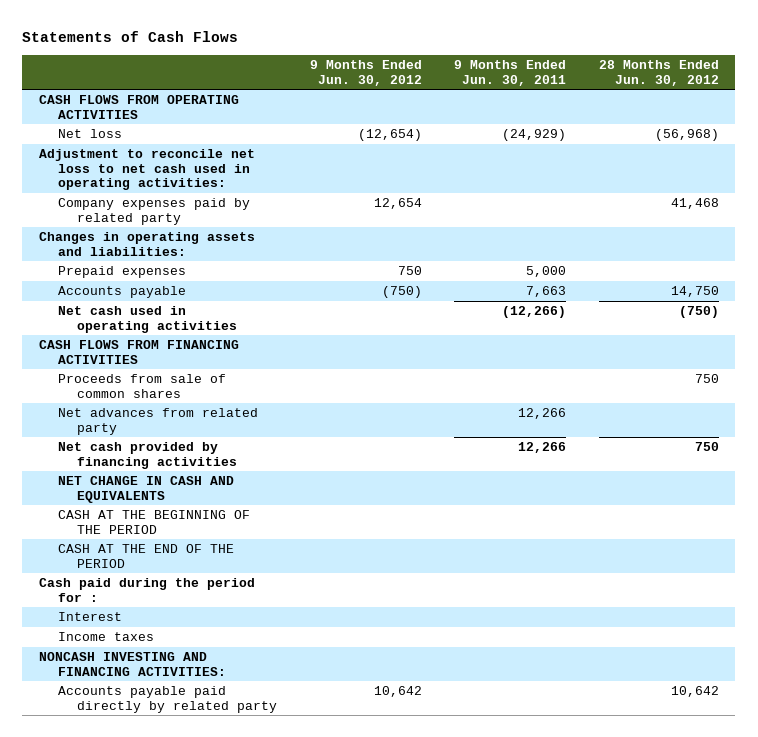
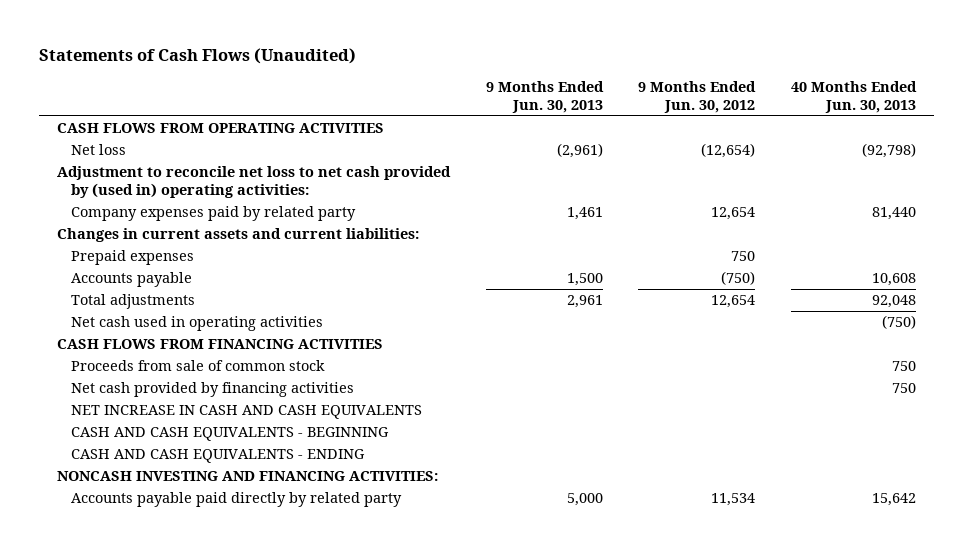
[22,31,239,43] Statements of Cash Flows -> [38,48,356,65] Statements of Cash Flows (Unaudited)
[454,59,567,86] 9 Months Ended Jun. 30, 2011 -> none
[598,59,719,86] 28 Months Ended Jun. 30, 2012 -> none
none -> [485,81,604,113] 9 Months Ended Jun. 30, 2013
none -> [791,81,918,113] 40 Months Ended Jun. 30, 2013
[38,149,255,191] Adjustment to reconcile net loss to net cash used in operating activities: -> [56,166,451,198] Adjustment to reconcile net loss to net cash provided by (used in) operating activities:
[38,232,255,256] Changes in operating assets and liabilities: -> [56,228,419,243] Changes in current assets and current liabilities:
none -> [71,294,196,310] Total adjustments
[57,408,258,435] Net advances from related party -> none
[57,374,226,398] Proceeds from sale of common shares -> [71,360,326,372] Proceeds from sale of common stock
[38,578,255,602] Cash paid during the period for : -> none
[57,612,122,622] Interest -> none
[57,632,154,642] Income taxes -> none
[57,476,234,503] NET CHANGE IN CASH AND EQUIVALENTS -> [71,405,423,420] NET INCREASE IN CASH AND CASH EQUIVALENTS
[57,510,250,534] CASH AT THE BEGINNING OF THE PERIOD -> [71,427,390,442] CASH AND CASH EQUIVALENTS - BEGINNING
[57,544,234,568] CASH AT THE END OF THE PERIOD -> [71,449,366,464] CASH AND CASH EQUIVALENTS - ENDING
[373,686,422,698] 10,642 -> [711,493,756,507] 11,534

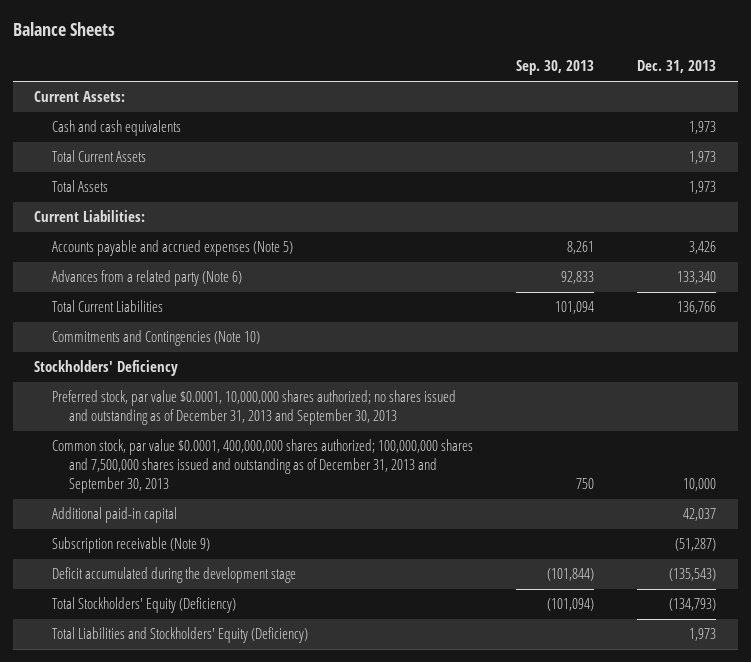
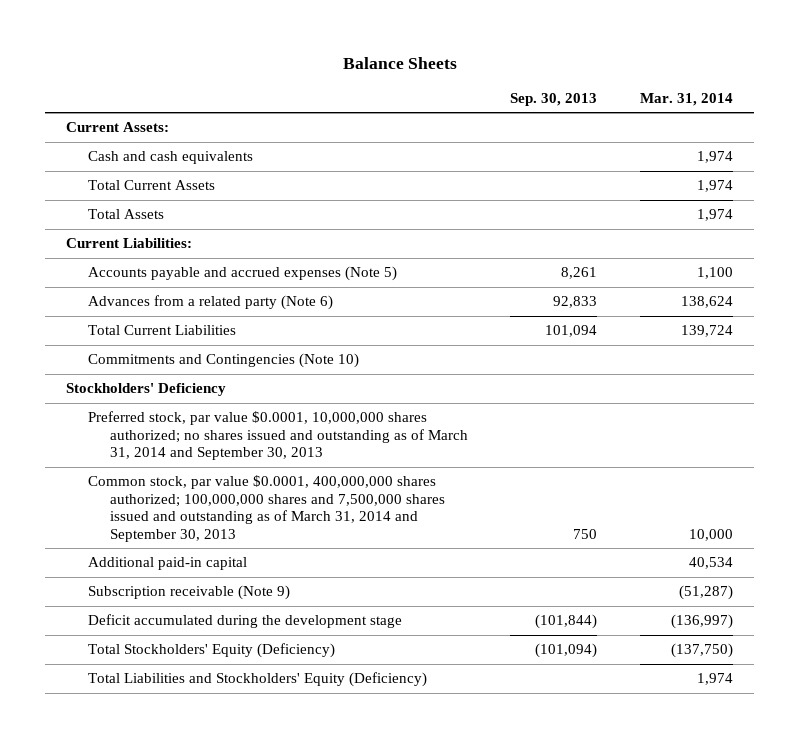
[637,60,717,74] Dec. 31, 2013 -> none
none -> [639,92,733,106] Mar. 31, 2014
[51,390,456,426] Preferred stock, par value $0.0001, 10,000,000 shares authorized; no shares issued and outstanding as of December 31, 2013 and September 30, 2013 -> [88,411,468,461] Preferred stock, par value $0.0001, 10,000,000 shares authorized; no shares issued and outstanding as of March 31, 2014 and September 30, 2013
[51,439,473,493] Common stock, par value $0.0001, 400,000,000 shares authorized; 100,000,000 shares and 7,500,000 shares issued and outstanding as of December 31, 2013 and September 30, 2013 -> [88,475,445,542] Common stock, par value $0.0001, 400,000,000 shares authorized; 100,000,000 shares and 7,500,000 shares issued and outstanding as of March 31, 2014 and September 30, 2013

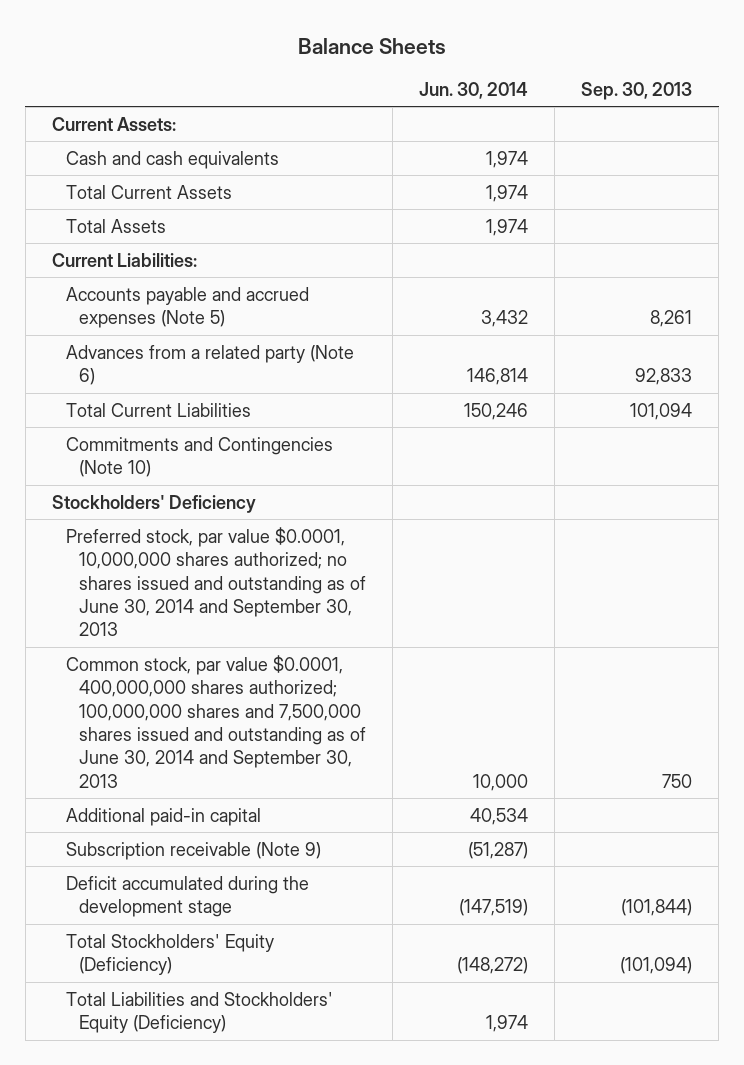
[639,92,733,106] Mar. 31, 2014 -> none
none -> [419,81,529,99] Jun. 30, 2014
[88,411,468,461] Preferred stock, par value $0.0001, 10,000,000 shares authorized; no shares issued and outstanding as of March 31, 2014 and September 30, 2013 -> [65,526,367,637] Preferred stock, par value $0.0001, 10,000,000 shares authorized; no shares issued and outstanding as of June 30, 2014 and September 30, 2013
[88,475,445,542] Common stock, par value $0.0001, 400,000,000 shares authorized; 100,000,000 shares and 7,500,000 shares issued and outstanding as of March 31, 2014 and September 30, 2013 -> [65,654,367,788] Common stock, par value $0.0001, 400,000,000 shares authorized; 100,000,000 shares and 7,500,000 shares issued and outstanding as of June 30, 2014 and September 30, 2013

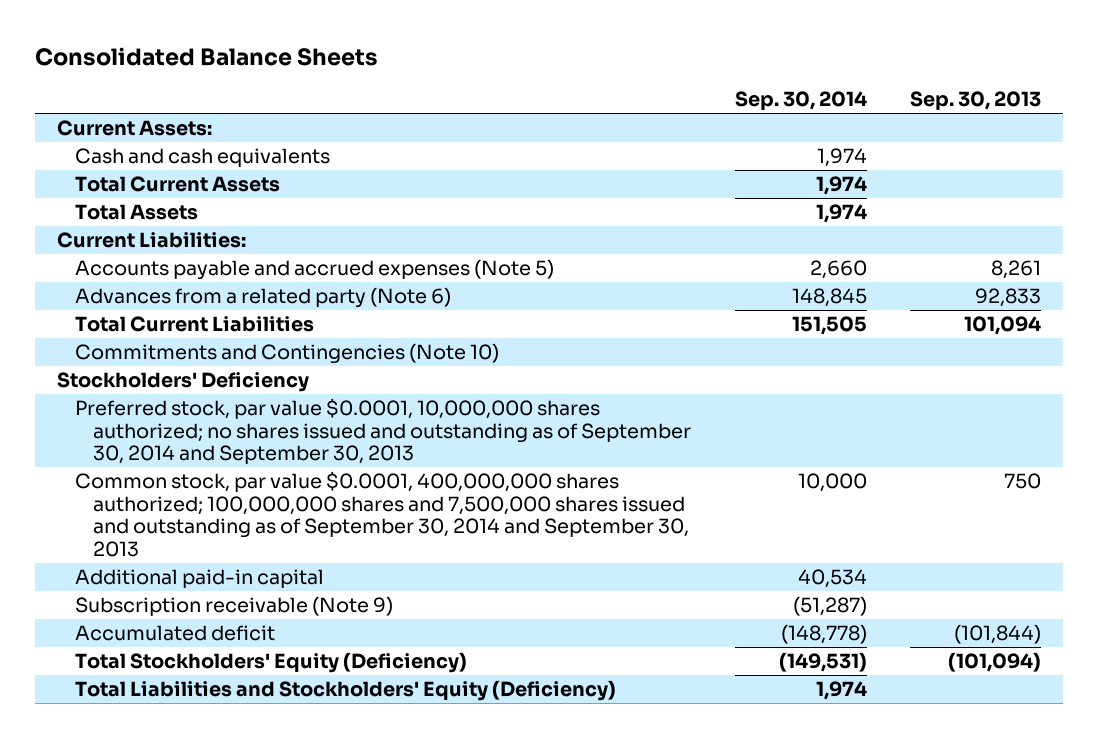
[298,37,447,54] Balance Sheets -> [34,47,378,67] Consolidated Balance Sheets
[419,81,529,99] Jun. 30, 2014 -> none
none -> [734,91,867,111] Sep. 30, 2014
[65,526,367,637] Preferred stock, par value $0.0001, 10,000,000 shares authorized; no shares issued and outstanding as of June 30, 2014 and September 30, 2013 -> [74,398,692,465] Preferred stock, par value $0.0001, 10,000,000 shares authorized; no shares issued and outstanding as of September 30, 2014 and September 30, 2013
[65,654,367,788] Common stock, par value $0.0001, 400,000,000 shares authorized; 100,000,000 shares and 7,500,000 shares issued and outstanding as of June 30, 2014 and September 30, 2013 -> [74,471,690,557] Common stock, par value $0.0001, 400,000,000 shares authorized; 100,000,000 shares and 7,500,000 shares issued and outstanding as of September 30, 2014 and September 30, 2013
[65,875,309,918] Deficit accumulated during the development stage -> [74,625,275,642] Accumulated deficit

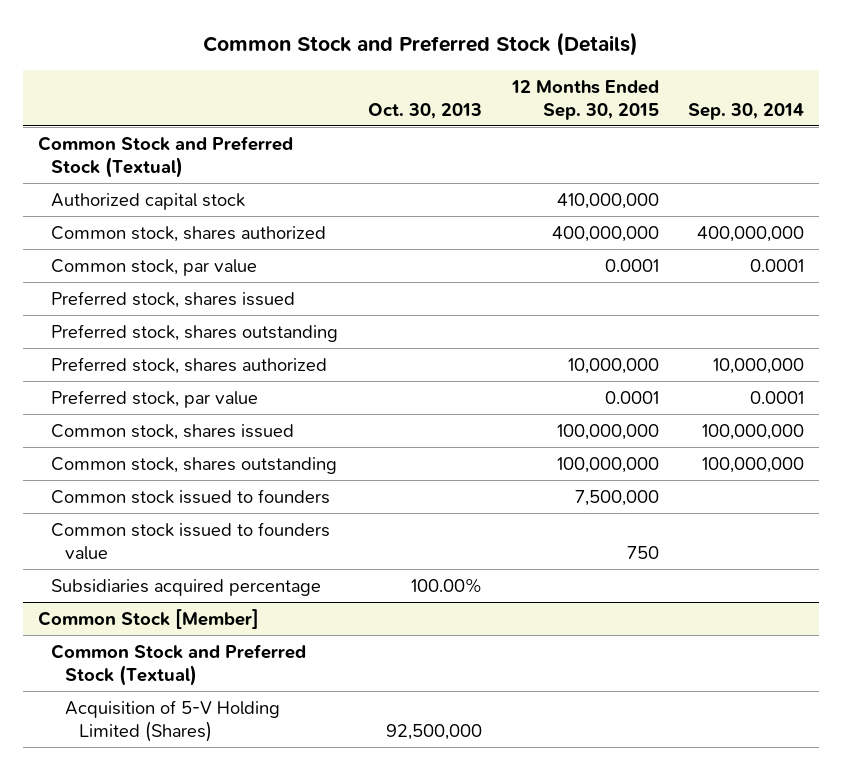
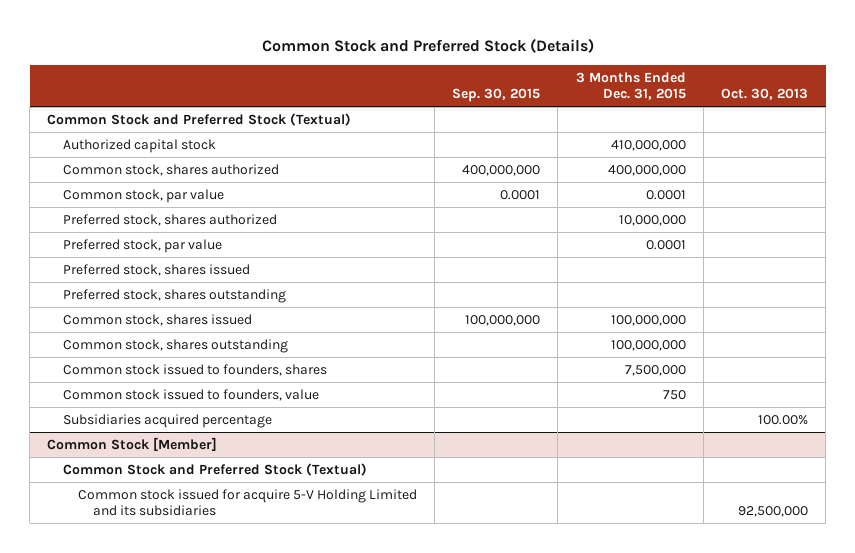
[510,79,659,120] 12 Months Ended Sep. 30, 2015 -> none
[688,102,805,120] Sep. 30, 2014 -> none
none -> [452,88,541,103] Sep. 30, 2015
none -> [575,72,686,101] 3 Months Ended Dec. 31, 2015
[51,290,296,308] Preferred stock, shares issued -> [62,263,250,276] Preferred stock, shares issued
[51,323,339,342] Preferred stock, shares outstanding -> [62,288,286,303] Preferred stock, shares outstanding
[51,488,331,504] Common stock issued to founders -> [62,363,327,376] Common stock issued to founders, shares
[51,521,331,560] Common stock issued to founders value -> [62,388,319,401] Common stock issued to founders, value
[65,699,281,742] Acquisition of 5-V Holding Limited (Shares) -> [77,488,417,517] Common stock issued for acquire 5-V Holding Limited and its subsidiaries

